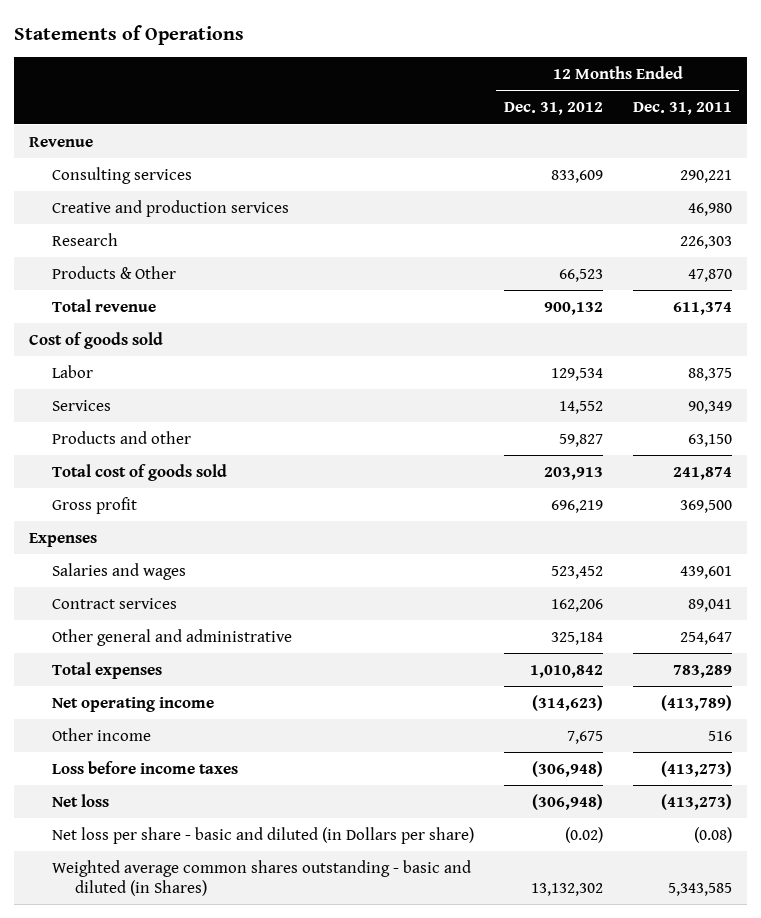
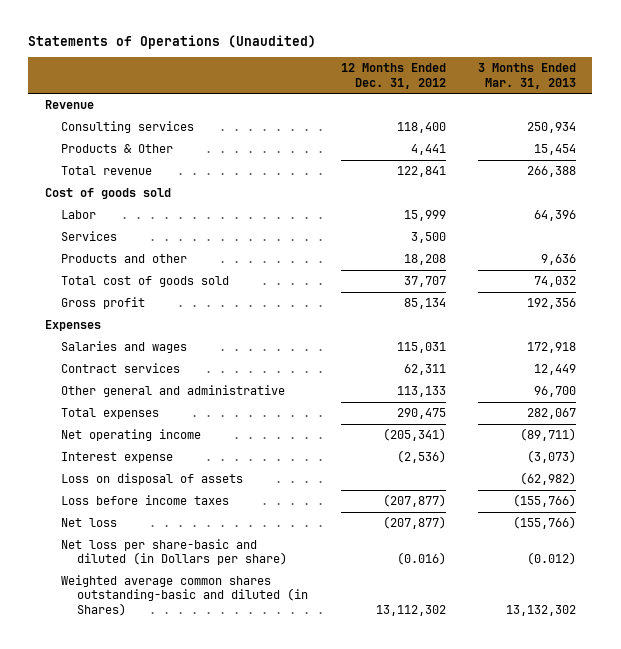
[13,25,244,46] Statements of Operations -> [28,34,317,49] Statements of Operations (Unaudited)
[632,102,732,116] Dec. 31, 2011 -> none
none -> [478,63,577,89] 3 Months Ended Mar. 31, 2013
[51,199,289,217] Creative and production services -> none
[51,232,118,246] Research -> none
[550,169,603,183] 833,609 -> [396,121,446,133] 118,400
[558,268,603,282] 66,523 -> [410,143,446,155] 4,441
[543,301,603,315] 900,132 -> [396,165,446,177] 122,841
[550,367,603,381] 129,534 -> [403,209,446,221] 15,999
[558,400,603,414] 14,552 -> [410,231,446,243] 3,500
[558,433,603,447] 59,827 -> [403,253,446,265] 18,208
[543,466,603,480] 203,913 -> [403,275,446,287] 37,707
[550,499,603,513] 696,219 -> [403,297,446,309] 85,134
[51,727,151,741] Other income -> none
[550,565,603,579] 523,452 -> [396,341,446,353] 115,031
[550,598,603,612] 162,206 -> [403,363,446,375] 62,311
[550,631,603,645] 325,184 -> [396,385,446,397] 113,133
[529,664,603,678] 1,010,842 -> [396,407,446,419] 290,475
[531,694,603,711] (314,623) -> [382,427,446,441] (205,341)
none -> [60,451,173,463] Interest expense
none -> [60,472,243,485] Loss on disposal of assets
[531,760,603,777] (306,948) -> [382,493,446,507] (207,877)
[531,793,603,810] (306,948) -> [382,515,446,529] (207,877)
[51,826,474,844] Net loss per share - basic and diluted (in Dollars per share) -> [60,538,288,566] Net loss per share-basic and diluted (in Dollars per share)
[564,826,603,843] (0.02) -> [396,552,446,566] (0.016)
[51,859,471,896] Weighted average common shares outstanding - basic and diluted (in Shares) -> [60,574,309,616] Weighted average common shares outstanding-basic and diluted (in Shares)
[530,882,603,896] 13,132,302 -> [375,604,446,616] 13,112,302

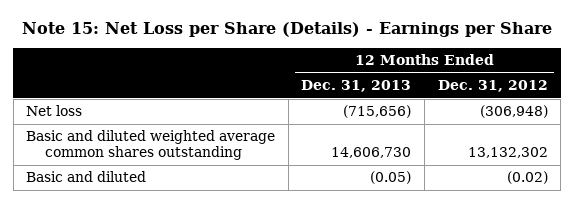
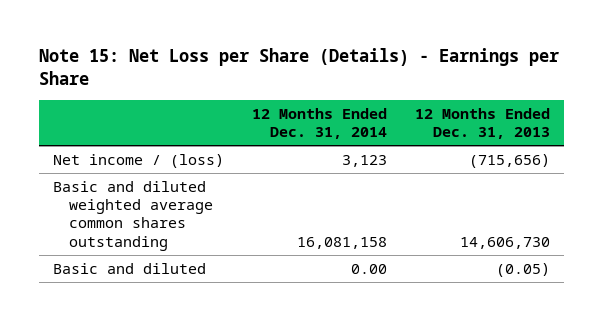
[437,80,548,93] Dec. 31, 2012 -> none
none -> [251,107,387,140] 12 Months Ended Dec. 31, 2014
[26,105,83,117] Net loss -> [52,153,224,168] Net income / (loss)

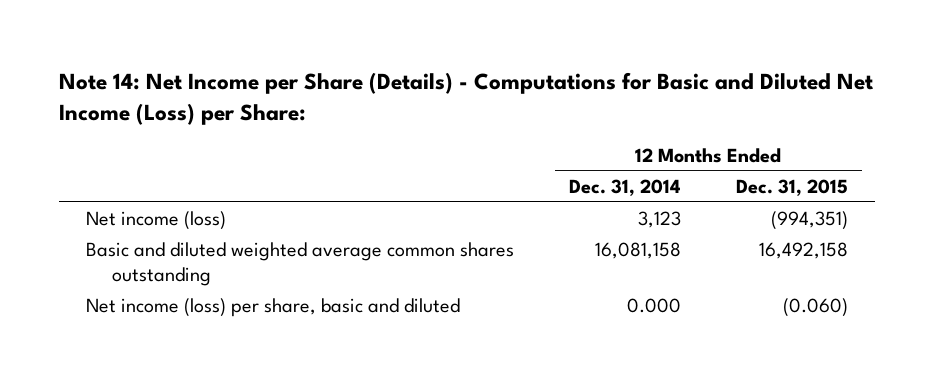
[38,48,559,86] Note 15: Net Loss per Share (Details) - Earnings per Share -> [58,72,873,126] Note 14: Net Income per Share (Details) - Computations for Basic and Diluted Net Income (Loss) per Share:
[414,107,550,140] 12 Months Ended Dec. 31, 2013 -> none
none -> [735,178,848,196] Dec. 31, 2015
[52,153,224,168] Net income / (loss) -> [86,210,227,230] Net income (loss)
[52,262,206,274] Basic and diluted -> [86,297,461,317] Net income (loss) per share, basic and diluted
[350,263,387,274] 0.00 -> [626,297,681,313] 0.000

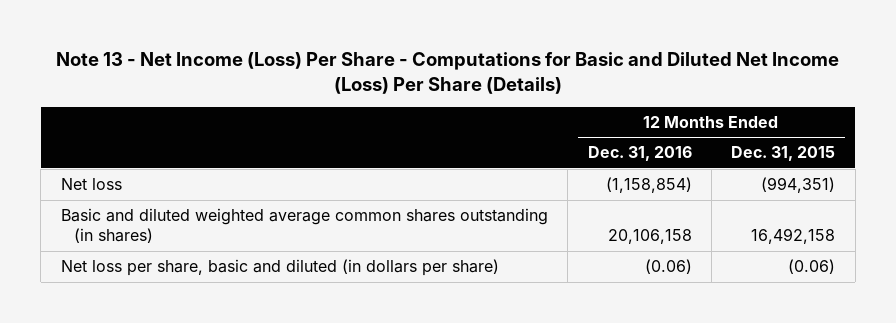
[58,72,873,126] Note 14: Net Income per Share (Details) - Computations for Basic and Diluted Net Income (Loss) per Share: -> [56,51,840,94] Note 13 - Net Income (Loss) Per Share - Computations for Basic and Diluted Net Income (Loss) Per Share (Details)
[568,178,681,196] Dec. 31, 2014 -> none
none -> [587,146,692,162] Dec. 31, 2016
[86,210,227,230] Net income (loss) -> [60,178,122,191] Net loss
[86,241,515,286] Basic and diluted weighted average common shares outstanding -> [60,208,548,244] Basic and diluted weighted average common shares outstanding (in shares)
[86,297,461,317] Net income (loss) per share, basic and diluted -> [60,259,499,277] Net loss per share, basic and diluted (in dollars per share)
[782,297,848,317] (0.060) -> [788,259,836,275] (0.06)

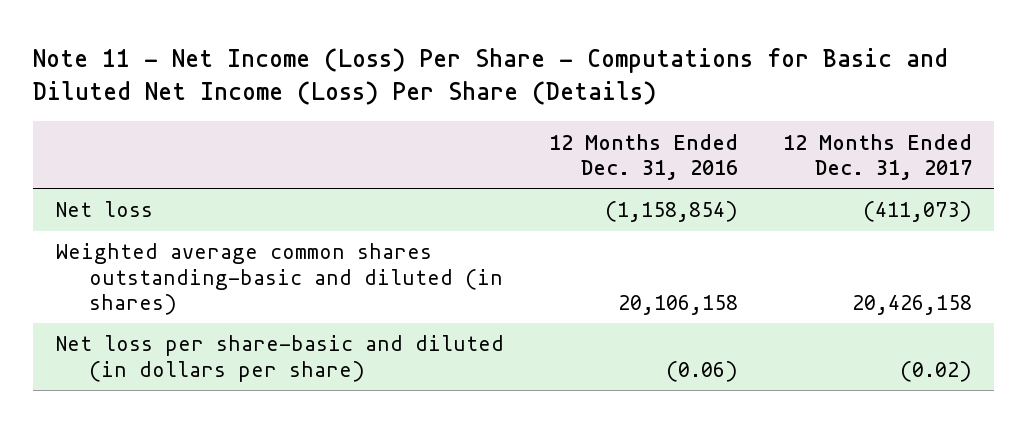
[56,51,840,94] Note 13 - Net Income (Loss) Per Share - Computations for Basic and Diluted Net Income (Loss) Per Share (Details) -> [33,47,949,105] Note 11 - Net Income (Loss) Per Share - Computations for Basic and Diluted Net Income (Loss) Per Share (Details)
[731,146,836,162] Dec. 31, 2015 -> none
none -> [782,133,972,180] 12 Months Ended Dec. 31, 2017
[60,208,548,244] Basic and diluted weighted average common shares outstanding (in shares) -> [55,243,503,316] Weighted average common shares outstanding-basic and diluted (in shares)
[60,259,499,277] Net loss per share, basic and diluted (in dollars per share) -> [55,335,504,382] Net loss per share-basic and diluted (in dollars per share)

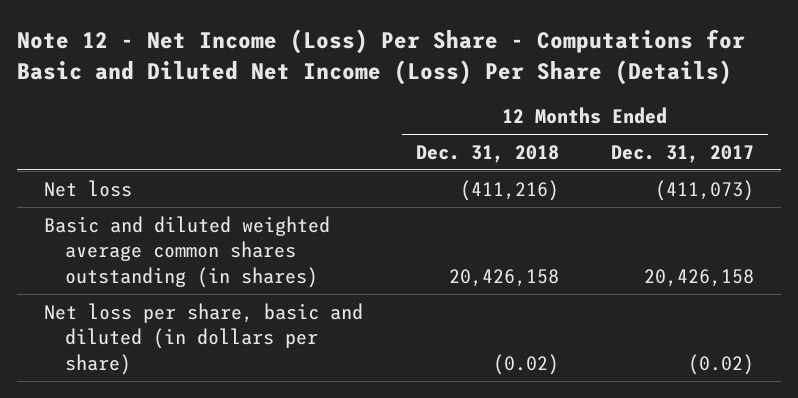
[33,47,949,105] Note 11 - Net Income (Loss) Per Share - Computations for Basic and Diluted Net Income (Loss) Per Share (Details) -> [17,29,746,85] Note 12 - Net Income (Loss) Per Share - Computations for Basic and Diluted Net Income (Loss) Per Share (Details)
[548,133,738,180] 12 Months Ended Dec. 31, 2016 -> none
none -> [415,144,559,163] Dec. 31, 2018
[55,243,503,316] Weighted average common shares outstanding-basic and diluted (in shares) -> [43,215,330,288] Basic and diluted weighted average common shares outstanding (in shares)
[55,335,504,382] Net loss per share-basic and diluted (in dollars per share) -> [43,302,363,375] Net loss per share, basic and diluted (in dollars per share)

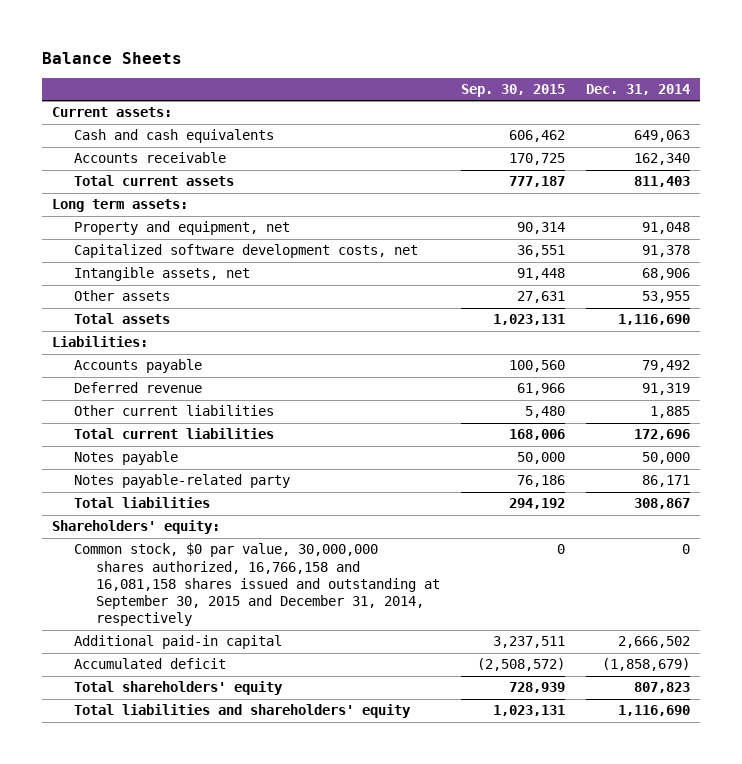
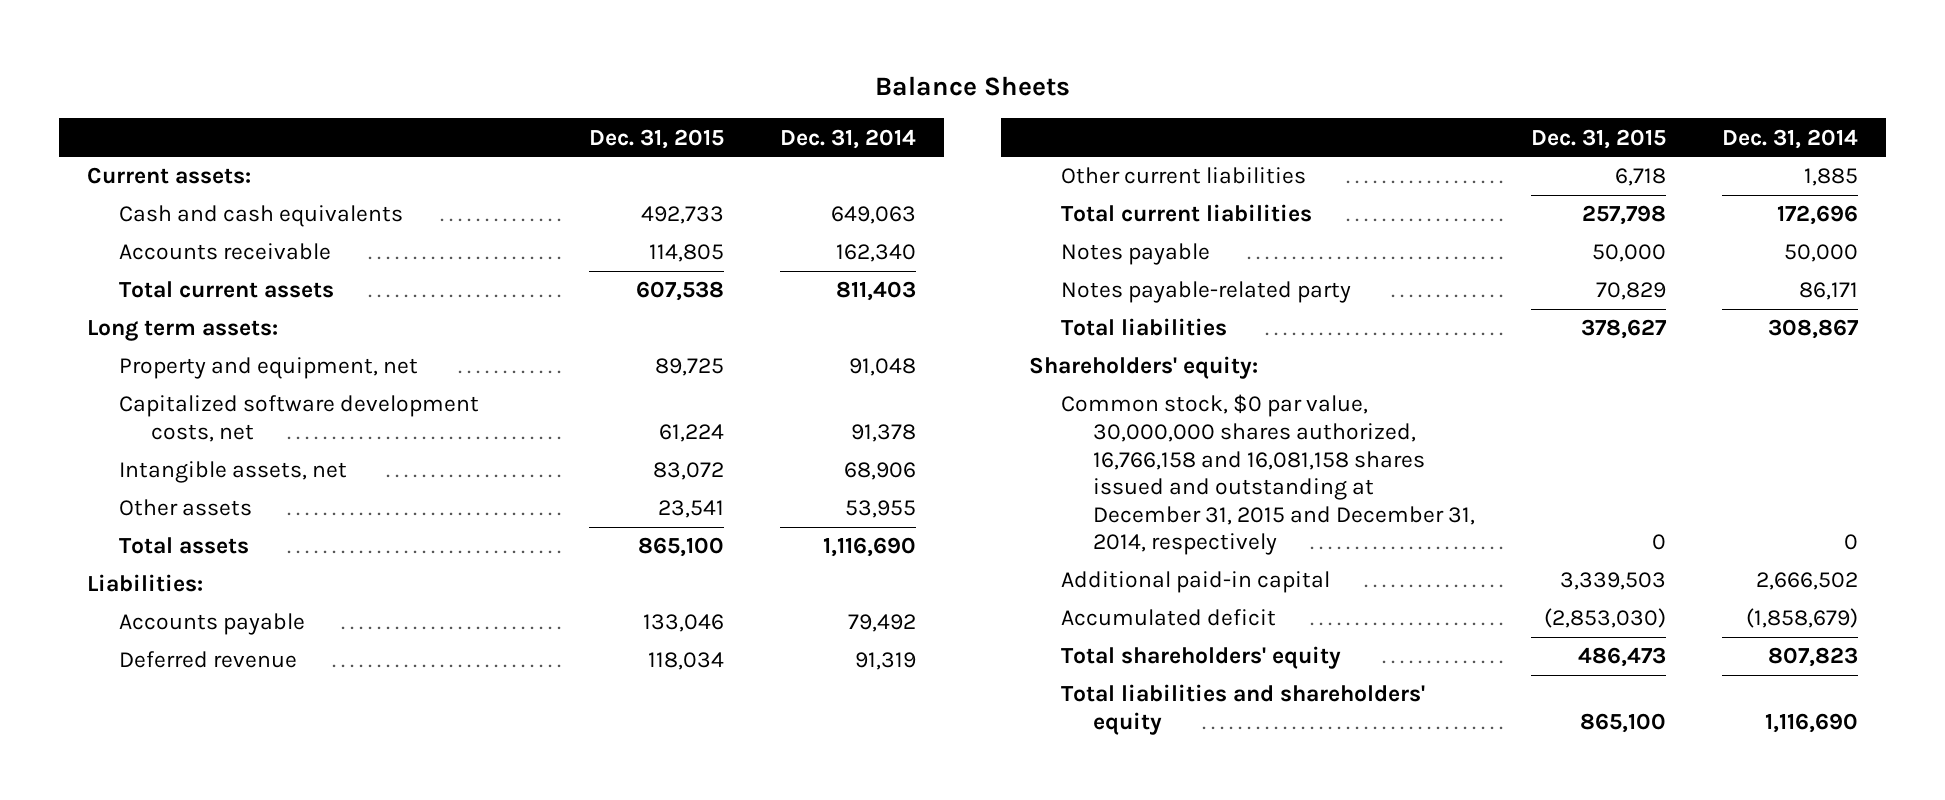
[461,84,566,98] Sep. 30, 2015 -> none
none -> [588,128,724,149] Dec. 31, 2015
[74,543,441,627] Common stock, $0 par value, 30,000,000 shares authorized, 16,766,158 and 16,081,158 shares issued and outstanding at September 30, 2015 and December 31, 2014, respectively -> [1061,394,1476,556] Common stock, $0 par value, 30,000,000 shares authorized, 16,766,158 and 16,081,158 shares issued and outstanding at December 31, 2015 and December 31, 2014, respectively

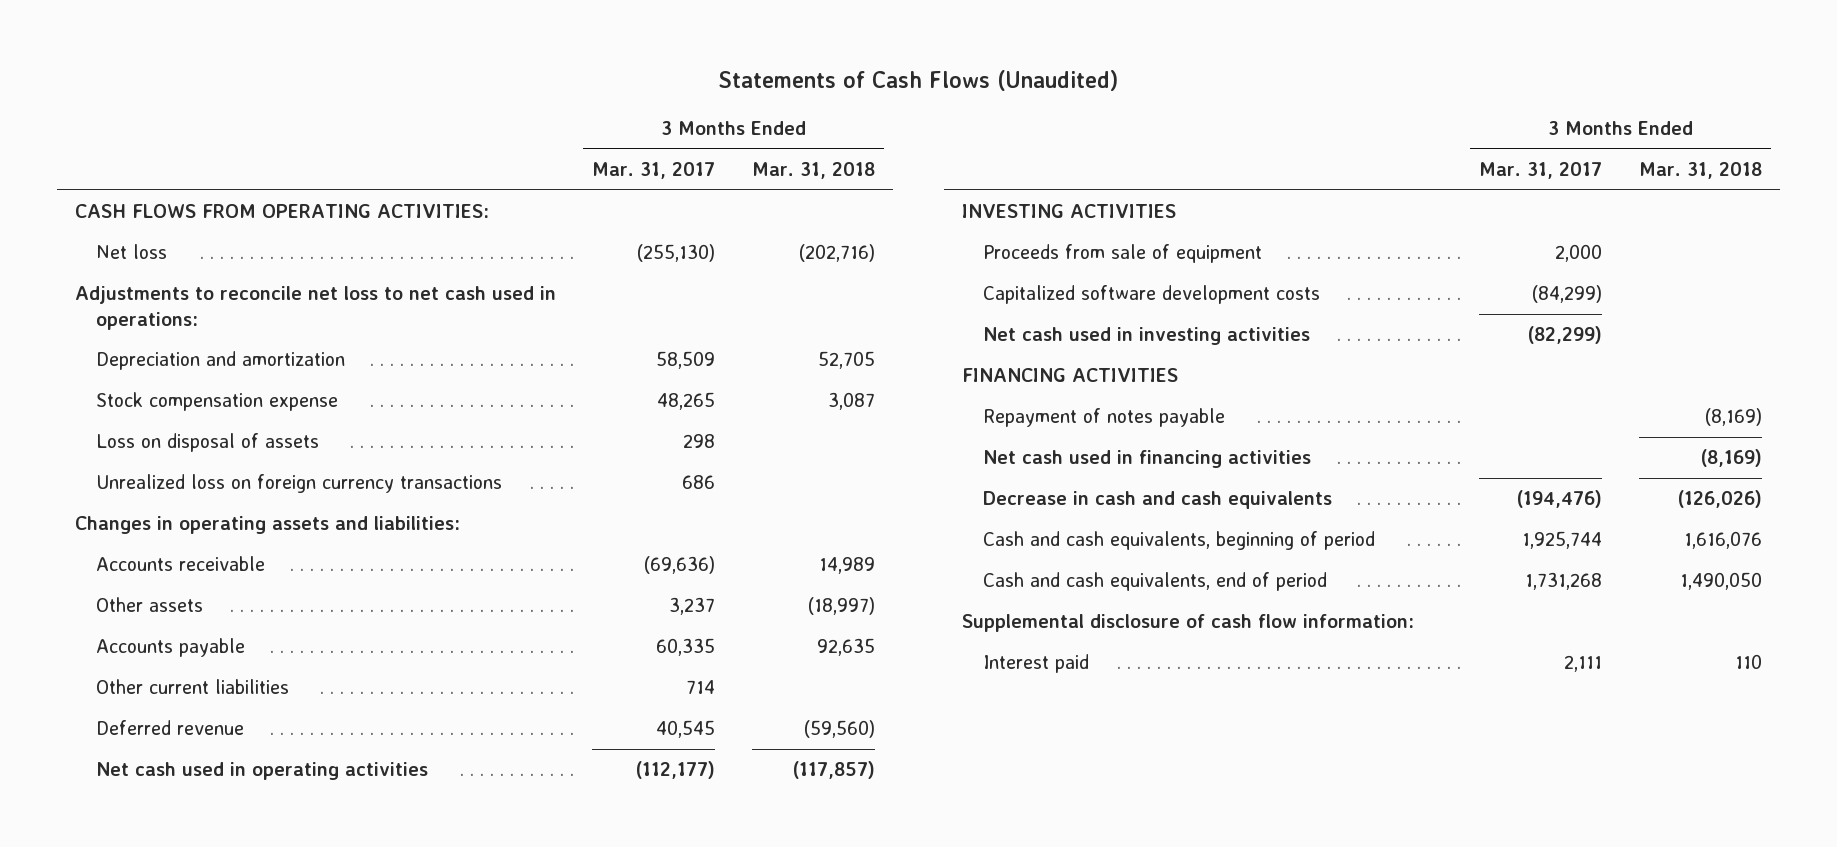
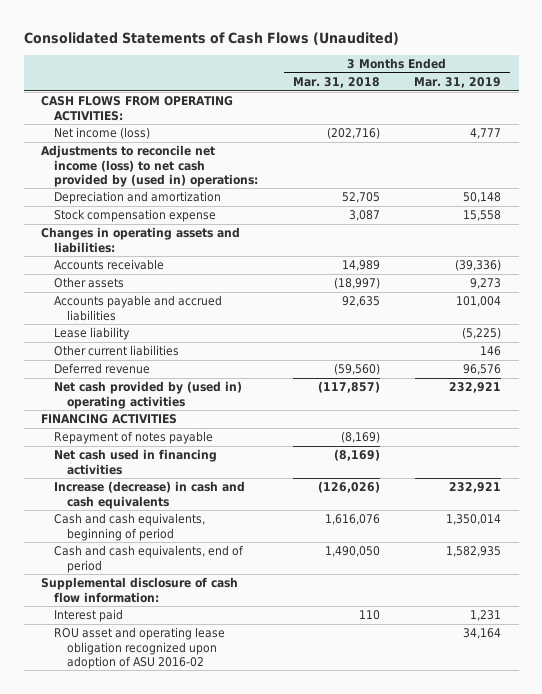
[718,69,1119,91] Statements of Cash Flows (Unaudited) -> [23,31,399,45] Consolidated Statements of Cash Flows (Unaudited)
[592,162,716,180] Mar. 31, 2017 -> none
none -> [414,77,502,89] Mar. 31, 2019
[95,244,167,260] Net loss -> [53,127,150,140] Net income (loss)
[74,286,556,330] Adjustments to reconcile net loss to net cash used in operations: -> [40,145,258,187] Adjustments to reconcile net income (loss) to net cash provided by (used in) operations:
[95,433,319,453] Loss on disposal of assets -> none
[95,474,502,494] Unrealized loss on foreign currency transactions -> none
[95,638,245,658] Accounts payable -> [53,295,222,321] Accounts payable and accrued liabilities
none -> [53,327,130,341] Lease liability
[961,204,1176,219] INVESTING ACTIVITIES -> none
[983,244,1263,264] Proceeds from sale of equipment -> none
[983,285,1321,305] Capitalized software development costs -> none
[983,327,1311,346] Net cash used in investing activities -> none
[95,762,428,781] Net cash used in operating activities -> [53,381,242,409] Net cash provided by (used in) operating activities
[983,491,1333,510] Decrease in cash and cash equivalents -> [53,481,245,509] Increase (decrease) in cash and cash equivalents
none -> [53,627,225,669] ROU asset and operating lease obligation recognized upon adoption of ASU 2016-02

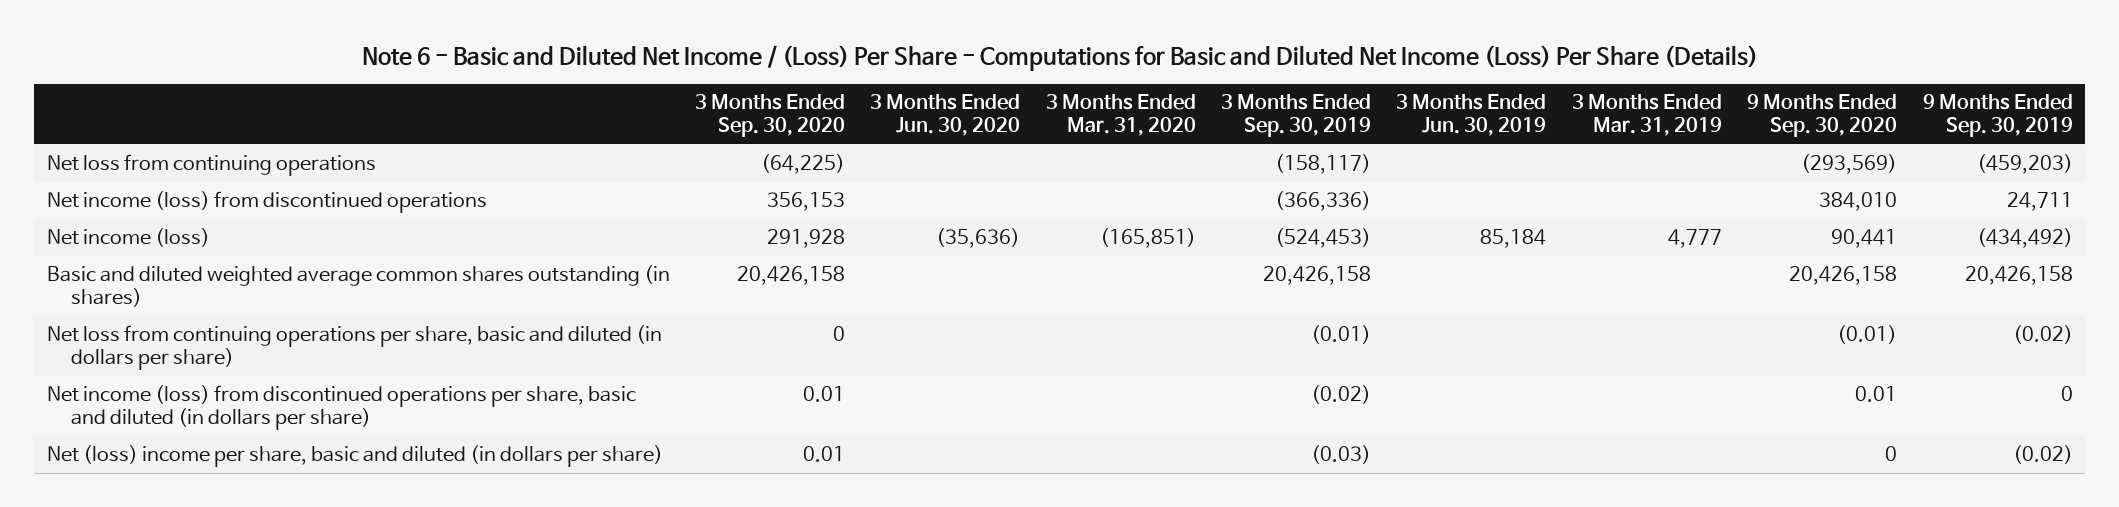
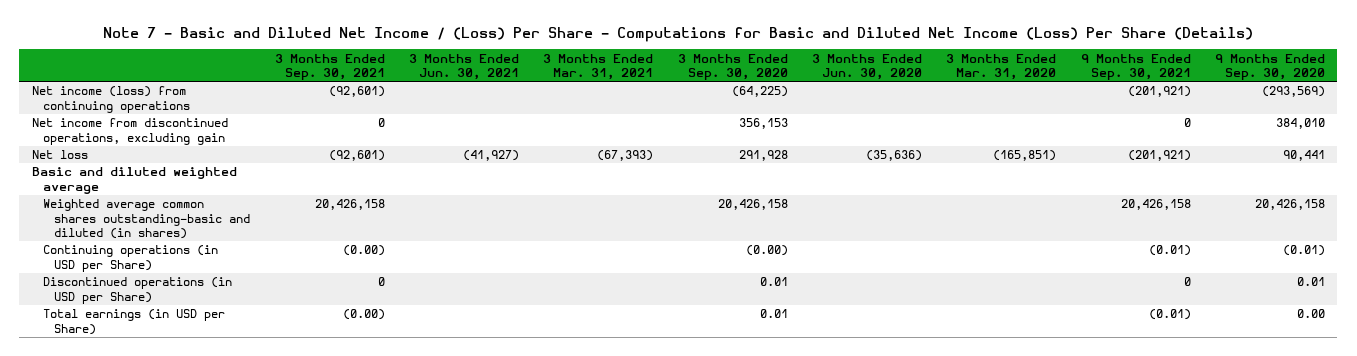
[361,45,1758,72] Note 6 - Basic and Diluted Net Income / (Loss) Per Share - Computations for Basic and Diluted Net Income (Loss) Per Share (Details) -> [103,26,1254,42] Note 7 - Basic and Diluted Net Income / (Loss) Per Share - Computations for Basic and Diluted Net Income (Loss) Per Share (Details)
[1221,94,1372,138] 3 Months Ended Sep. 30, 2019 -> none
[1396,94,1547,137] 3 Months Ended Jun. 30, 2019 -> none
[1571,94,1722,137] 3 Months Ended Mar. 31, 2019 -> none
[1922,94,2073,138] 9 Months Ended Sep. 30, 2019 -> none
none -> [274,53,385,81] 3 Months Ended Sep. 30, 2021
none -> [408,53,519,81] 3 Months Ended Jun. 30, 2021
none -> [543,53,654,81] 3 Months Ended Mar. 31, 2021
none -> [1080,53,1191,81] 9 Months Ended Sep. 30, 2021
[46,154,376,177] Net loss from continuing operations -> [31,86,190,113] Net income (loss) from continuing operations
[46,191,487,214] Net income (loss) from discontinued operations -> [31,118,228,145] Net income from discontinued operations, excluding gain
[46,228,210,248] Net income (loss) -> [31,150,88,160] Net loss
none -> [31,167,237,194] Basic and diluted weighted average
[46,265,670,308] Basic and diluted weighted average common shares outstanding (in shares) -> [42,199,251,240] Weighted average common shares outstanding-basic and diluted (in shares)
[46,325,662,371] Net loss from continuing operations per share, basic and diluted (in dollars per share) -> [42,245,218,272] Continuing operations (in USD per Share)
[833,326,846,342] 0 -> [745,245,788,257] (0.00)
[46,385,636,431] Net income (loss) from discontinued operations per share, basic and diluted (in dollars per share) -> [42,277,232,304] Discontinued operations (in USD per Share)
[46,445,663,468] Net (loss) income per share, basic and diluted (in dollars per share) -> [42,309,225,335] Total earnings (in USD per Share)
[1885,446,1898,462] 0 -> [1297,309,1326,319] 0.00

